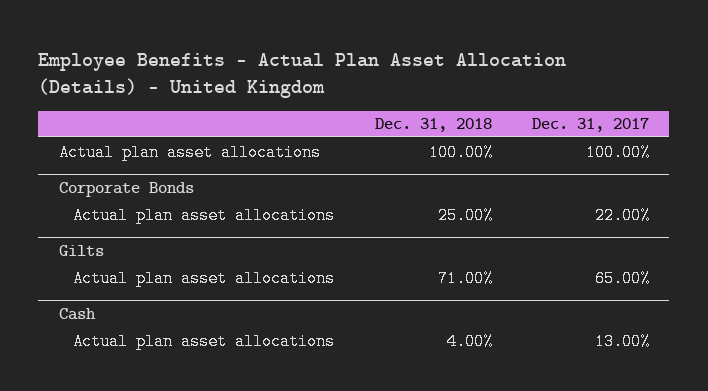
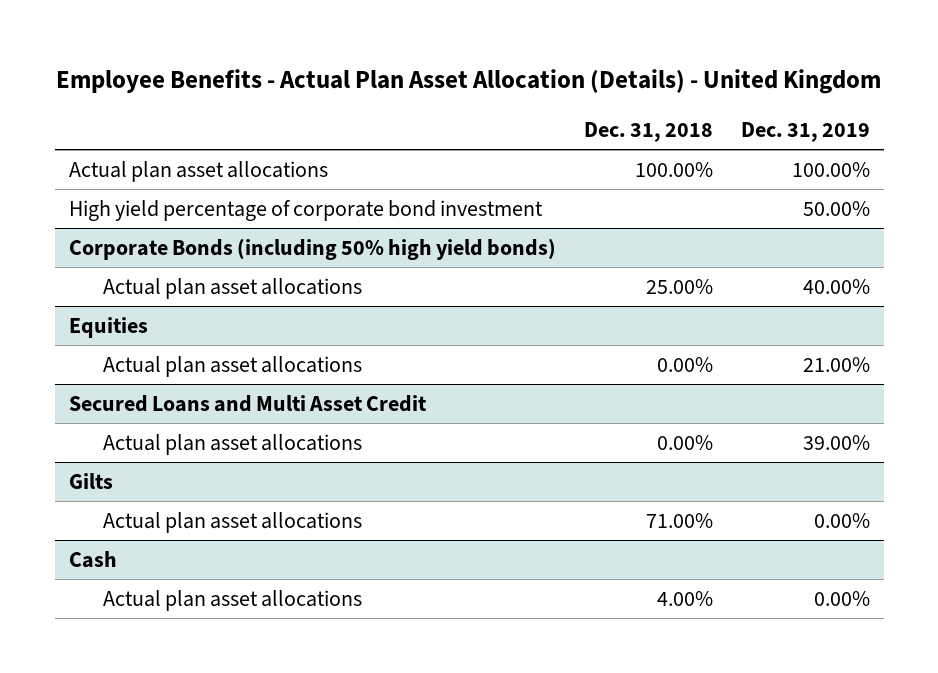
[532,118,650,133] Dec. 31, 2017 -> none
none -> [740,121,870,142] Dec. 31, 2019
none -> [68,199,543,221] High yield percentage of corporate bond investment
[58,182,194,198] Corporate Bonds -> [68,237,556,260] Corporate Bonds (including 50% high yield bonds)
none -> [68,316,148,338] Equities
none -> [102,355,362,377] Actual plan asset allocations
none -> [68,394,427,412] Secured Loans and Multi Asset Credit
none -> [102,433,362,455] Actual plan asset allocations

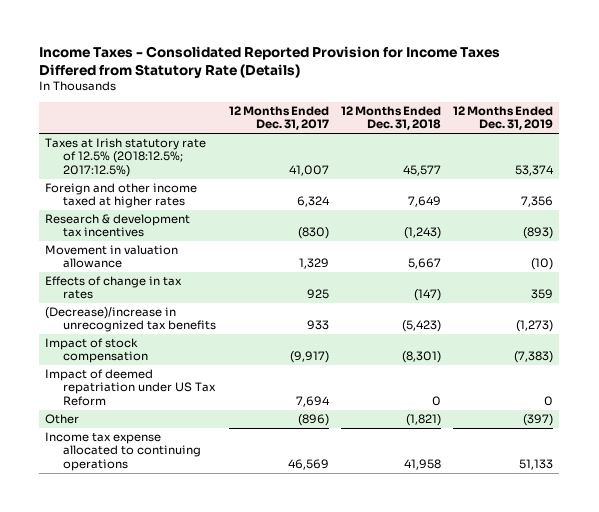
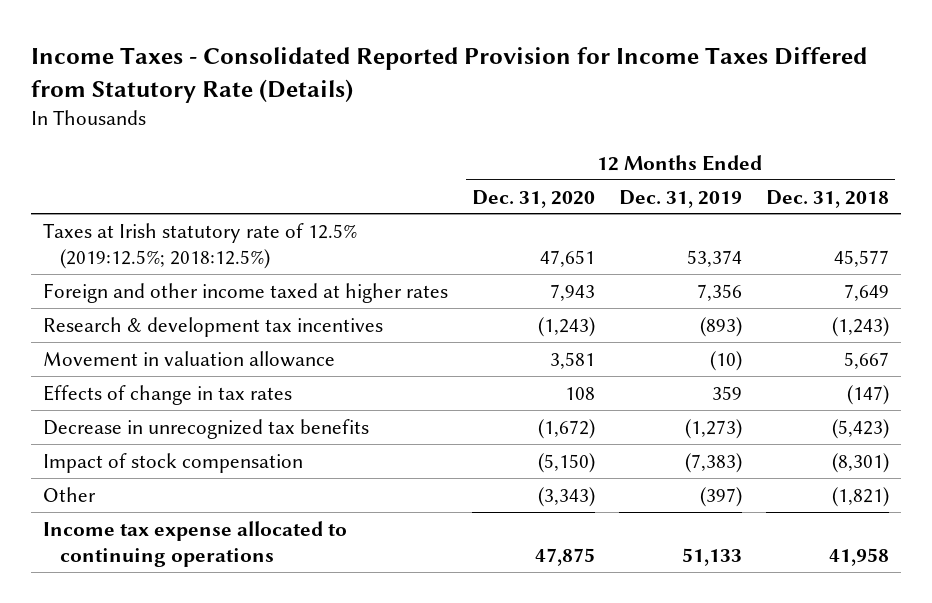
[228,105,329,131] 12 Months Ended Dec. 31, 2017 -> none
none -> [471,189,595,208] Dec. 31, 2020
[45,137,207,178] Taxes at Irish statutory rate of 12.5% (2018:12.5%; 2017:12.5%) -> [42,222,357,269] Taxes at Irish statutory rate of 12.5% (2019:12.5%; 2018:12.5%)
[45,306,217,333] (Decrease)/increase in unrecognized tax benefits -> [42,418,369,439] Decrease in unrecognized tax benefits
[45,368,217,407] Impact of deemed repatriation under US Tax Reform -> none

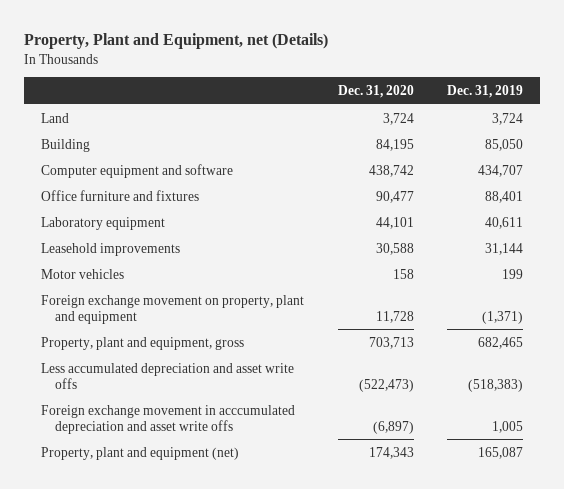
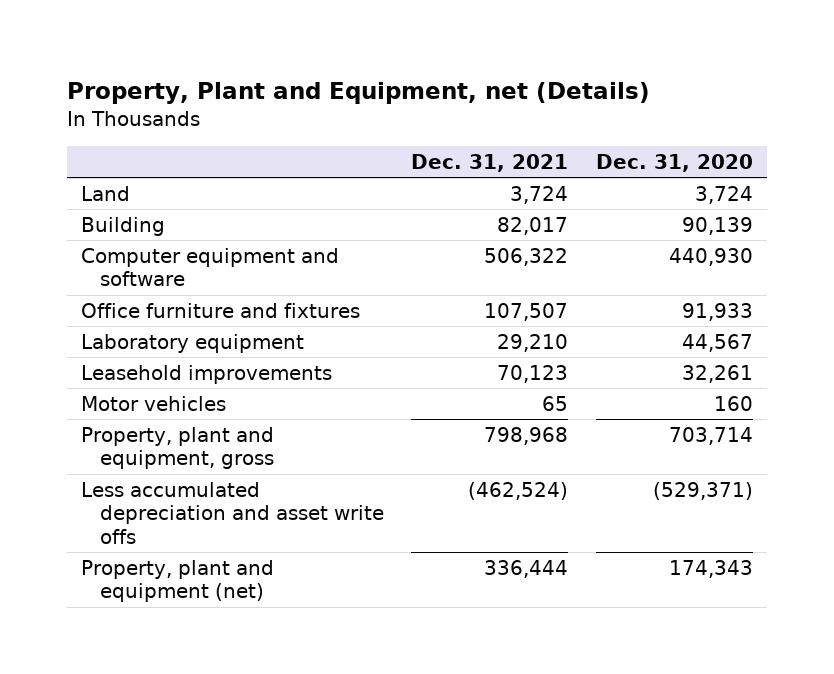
[447,85,524,99] Dec. 31, 2019 -> none
none -> [411,154,569,173] Dec. 31, 2021
[40,294,304,324] Foreign exchange movement on property, plant and equipment -> none
[40,404,295,434] Foreign exchange movement in acccumulated depreciation and asset write offs -> none
[375,138,414,151] 84,195 -> [682,216,754,235] 90,139
[368,164,414,177] 438,742 -> [669,247,754,266] 440,930
[375,190,414,203] 90,477 -> [682,302,754,321] 91,933
[375,216,414,229] 44,101 -> [682,333,754,352] 44,567
[375,242,414,255] 30,588 -> [682,364,754,383] 32,261
[392,268,414,279] 158 -> [714,395,754,411] 160
[368,336,414,349] 703,713 -> [669,426,754,445] 703,714
[358,378,414,392] (522,473) -> [653,481,754,500] (529,371)

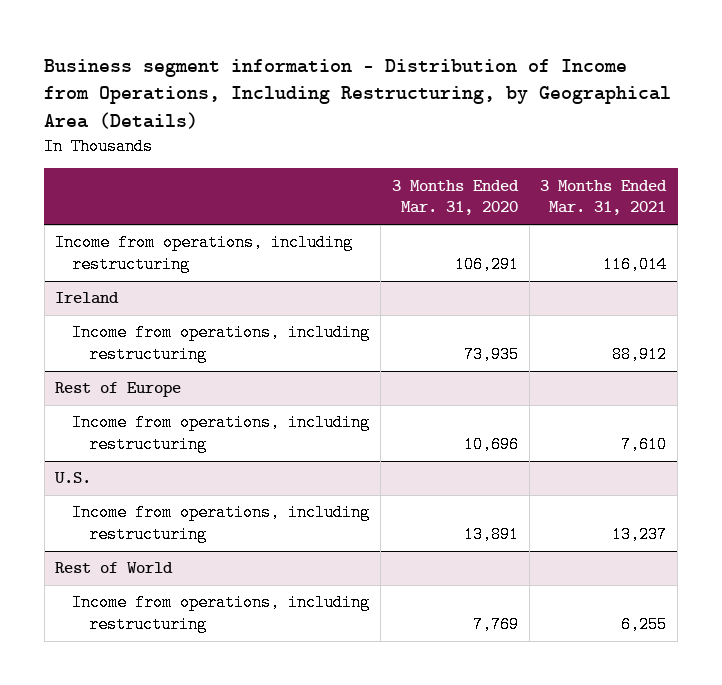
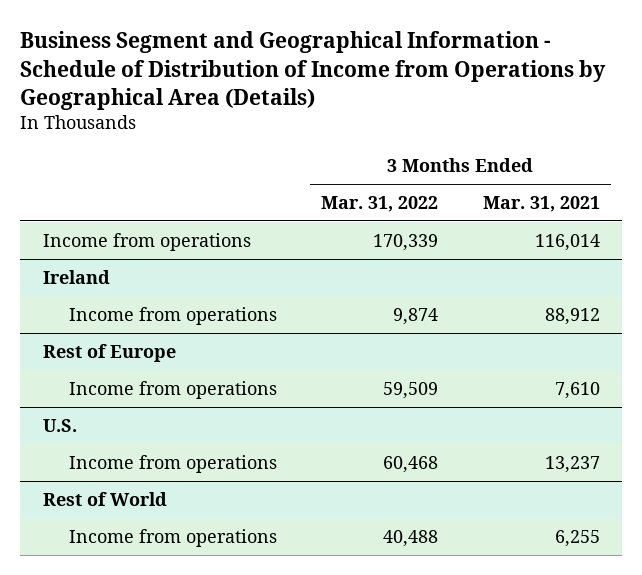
[44,58,672,129] Business segment information - Distribution of Income from Operations, Including Restructuring, by Geographical Area (Details) -> [20,31,607,110] Business Segment and Geographical Information - Schedule of Distribution of Income from Operations by Geographical Area (Details)
[391,179,519,216] 3 Months Ended Mar. 31, 2020 -> none
none -> [321,196,439,213] Mar. 31, 2022
[55,234,354,273] Income from operations, including restructuring -> [42,232,251,251] Income from operations
[72,324,371,363] Income from operations, including restructuring -> [68,306,277,325] Income from operations
[72,414,371,453] Income from operations, including restructuring -> [68,380,277,399] Income from operations
[72,504,371,543] Income from operations, including restructuring -> [68,454,277,473] Income from operations
[72,594,371,633] Income from operations, including restructuring -> [68,528,277,547] Income from operations

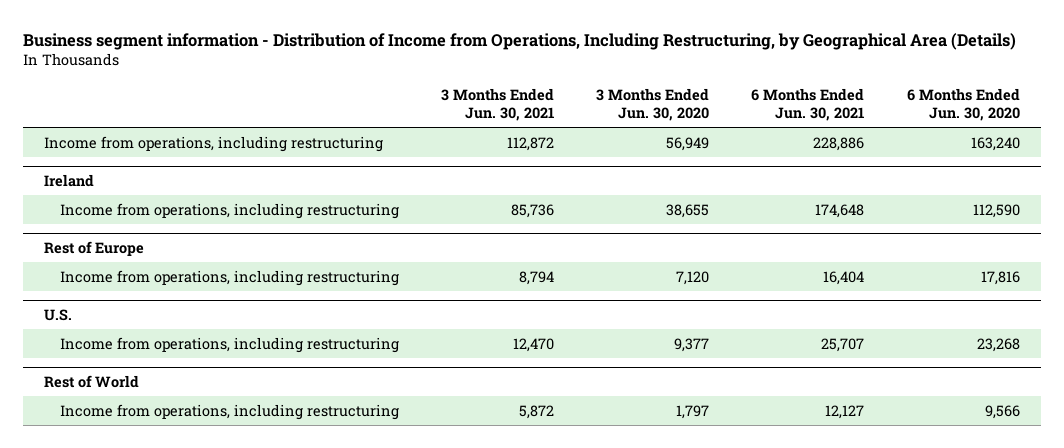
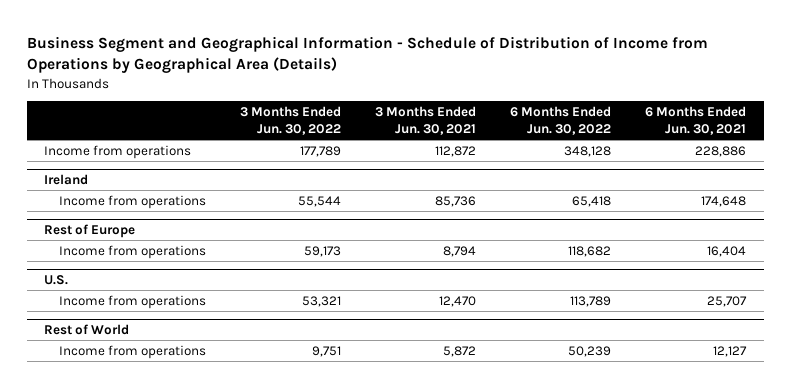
[23,32,1017,50] Business segment information - Distribution of Income from Operations, Including Restructuring, by Geographical Area (Details) -> [26,36,708,74] Business Segment and Geographical Information - Schedule of Distribution of Income from Operations by Geographical Area (Details)
[596,87,710,121] 3 Months Ended Jun. 30, 2020 -> none
[906,87,1020,121] 6 Months Ended Jun. 30, 2020 -> none
none -> [240,105,342,136] 3 Months Ended Jun. 30, 2022
none -> [510,105,612,136] 6 Months Ended Jun. 30, 2022
[44,135,384,152] Income from operations, including restructuring -> [43,144,191,159] Income from operations
[59,202,399,219] Income from operations, including restructuring -> [59,194,207,209] Income from operations
[59,269,399,286] Income from operations, including restructuring -> [59,244,207,259] Income from operations
[59,336,399,353] Income from operations, including restructuring -> [59,294,207,309] Income from operations
[59,403,399,420] Income from operations, including restructuring -> [59,344,207,359] Income from operations

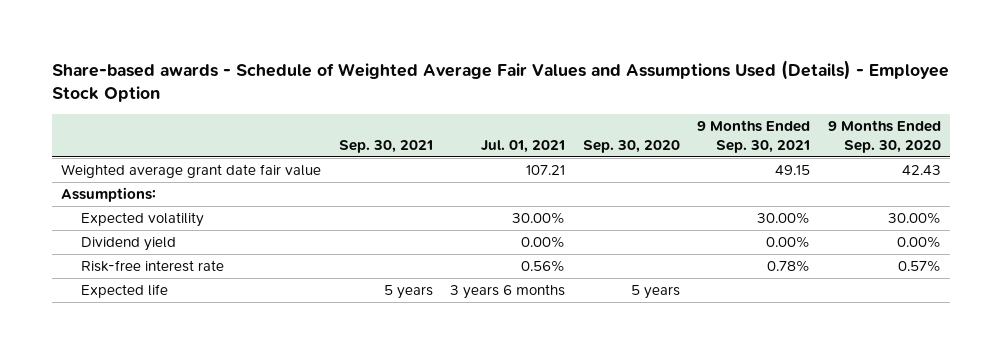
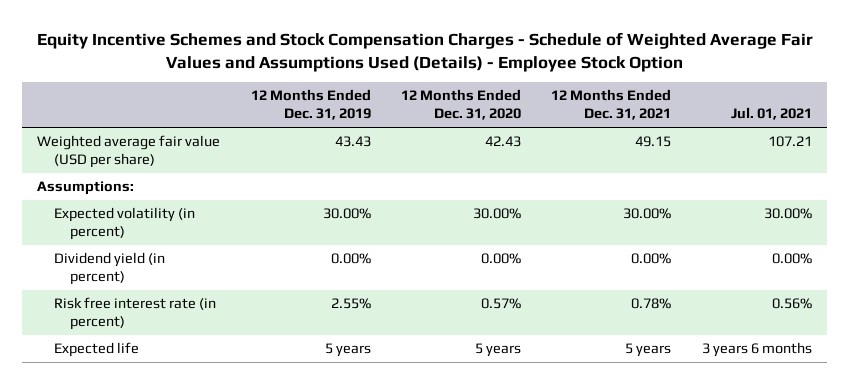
[52,59,950,103] Share-based awards - Schedule of Weighted Average Fair Values and Assumptions Used (Details) - Employee Stock Option -> [36,31,813,72] Equity Incentive Schemes and Stock Compensation Charges - Schedule of Weighted Average Fair Values and Assumptions Used (Details) - Employee Stock Option
[338,140,433,154] Sep. 30, 2021 -> none
[582,140,680,154] Sep. 30, 2020 -> none
[697,120,811,154] 9 Months Ended Sep. 30, 2021 -> none
[827,120,941,154] 9 Months Ended Sep. 30, 2020 -> none
none -> [250,89,371,121] 12 Months Ended Dec. 31, 2019
none -> [401,89,522,121] 12 Months Ended Dec. 31, 2020
none -> [551,89,672,121] 12 Months Ended Dec. 31, 2021
[61,164,322,179] Weighted average grant date fair value -> [37,135,221,169] Weighted average fair value (USD per share)
[80,212,204,228] Expected volatility -> [53,207,195,241] Expected volatility (in percent)
[80,237,176,252] Dividend yield -> [53,252,165,286] Dividend yield (in percent)
[80,260,224,273] Risk-free interest rate -> [53,297,216,331] Risk free interest rate (in percent)

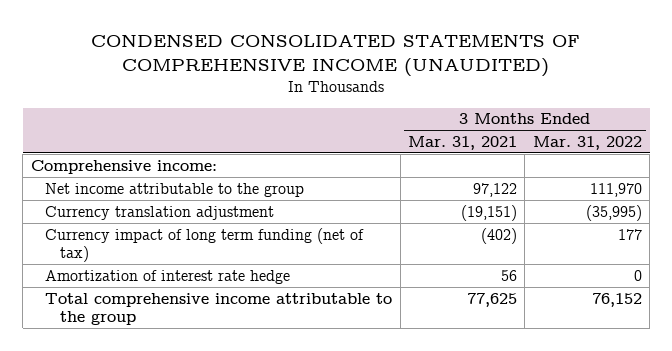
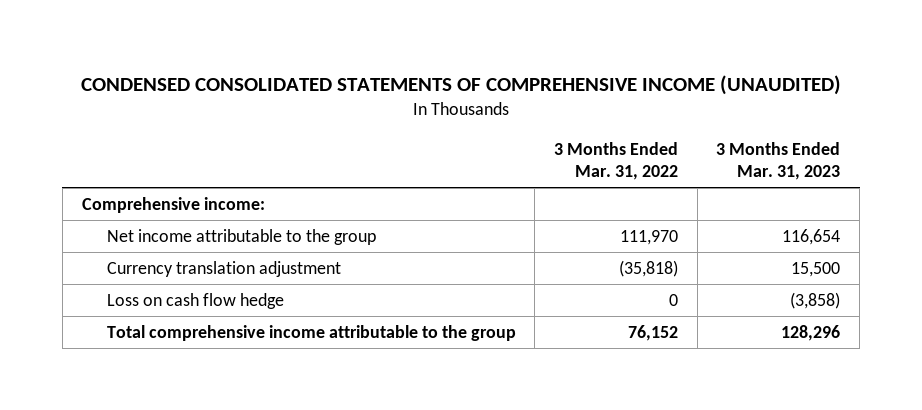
[407,136,517,151] Mar. 31, 2021 -> none
none -> [716,142,841,181] 3 Months Ended Mar. 31, 2023
[45,227,365,263] Currency impact of long term funding (net of tax) -> none
[585,204,642,221] (35,995) -> [619,259,679,277] (35,818)
[45,269,291,284] Amortization of interest rate hedge -> [106,292,284,309] Loss on cash flow hedge

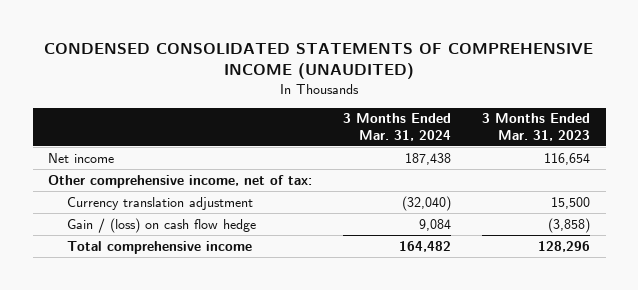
[554,142,679,181] 3 Months Ended Mar. 31, 2022 -> none
none -> [343,113,452,141] 3 Months Ended Mar. 31, 2024
[81,196,265,213] Comprehensive income: -> none
[106,228,376,245] Net income attributable to the group -> [48,152,115,163] Net income
none -> [48,174,313,188] Other comprehensive income, net of tax:
[106,292,284,309] Loss on cash flow hedge -> [67,217,257,233] Gain / (loss) on cash flow hedge
[106,324,516,341] Total comprehensive income attributable to the group -> [67,240,253,254] Total comprehensive income

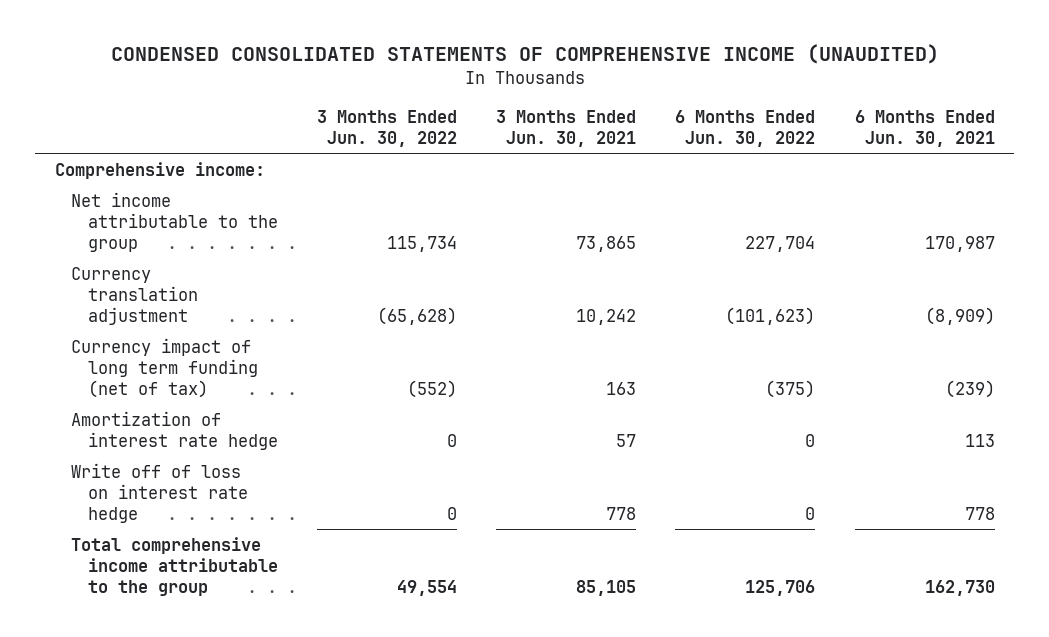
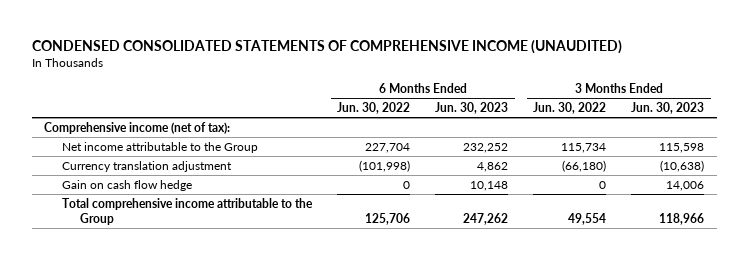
[496,110,637,148] 3 Months Ended Jun. 30, 2021 -> none
[854,110,995,148] 6 Months Ended Jun. 30, 2021 -> none
none -> [435,102,509,115] Jun. 30, 2023
none -> [631,102,705,115] Jun. 30, 2023
[71,337,258,398] Currency impact of long term funding (net of tax) -> none
[71,462,248,523] Write off of loss on interest rate hedge -> none
[54,161,265,179] Comprehensive income: -> [44,121,231,134] Comprehensive income (net of tax):
[71,191,278,252] Net income attributable to the group -> [62,141,259,153] Net income attributable to the Group
[376,306,457,325] (65,628) -> [562,159,607,172] (66,180)
[725,306,816,325] (101,623) -> [359,159,411,172] (101,998)
[71,410,278,450] Amortization of interest rate hedge -> [62,179,193,191] Gain on cash flow hedge
[71,536,278,596] Total comprehensive income attributable to the group -> [62,197,314,225] Total comprehensive income attributable to the Group

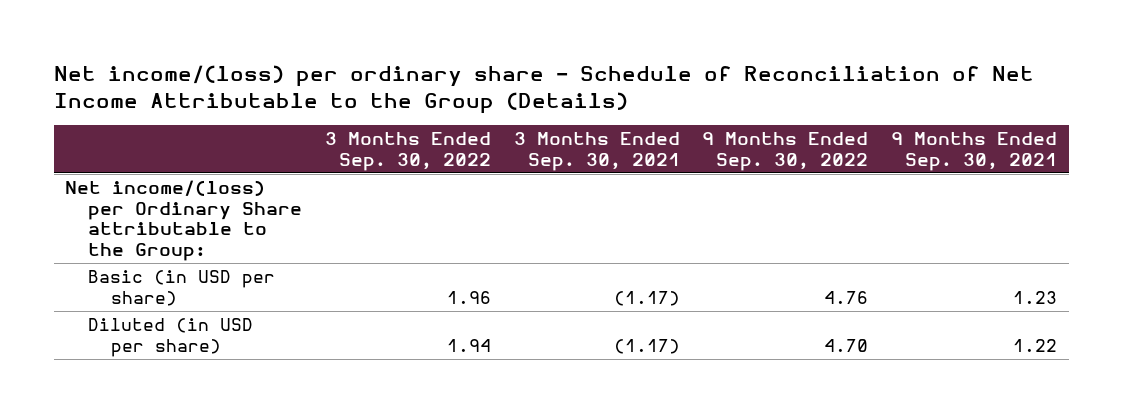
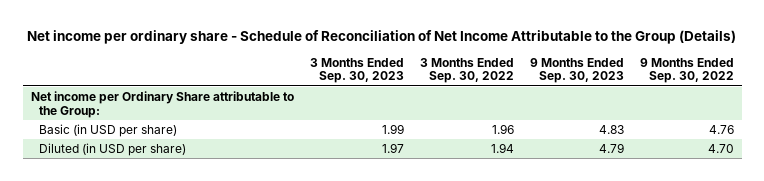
[53,64,1034,114] Net income/(loss) per ordinary share - Schedule of Reconciliation of Net Income Attributable to the Group (Details) -> [27,29,737,44] Net income per ordinary share - Schedule of Reconciliation of Net Income Attributable to the Group (Details)
[513,132,680,171] 3 Months Ended Sep. 30, 2021 -> none
[891,132,1058,171] 9 Months Ended Sep. 30, 2021 -> none
none -> [309,57,404,84] 3 Months Ended Sep. 30, 2023
none -> [529,57,624,84] 9 Months Ended Sep. 30, 2023
[65,180,302,261] Net income/(loss) per Ordinary Share attributable to the Group: -> [30,91,294,118] Net income per Ordinary Share attributable to the Group:

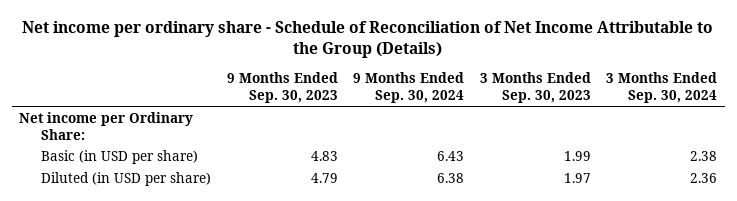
[419,57,514,84] 3 Months Ended Sep. 30, 2022 -> none
[639,57,734,84] 9 Months Ended Sep. 30, 2022 -> none
none -> [353,72,465,104] 9 Months Ended Sep. 30, 2024
none -> [606,72,718,104] 3 Months Ended Sep. 30, 2024
[30,91,294,118] Net income per Ordinary Share attributable to the Group: -> [19,111,194,140] Net income per Ordinary Share:

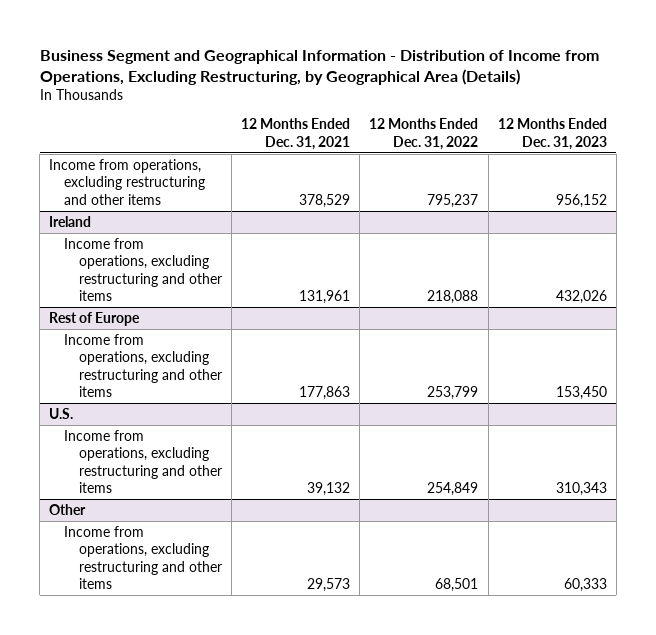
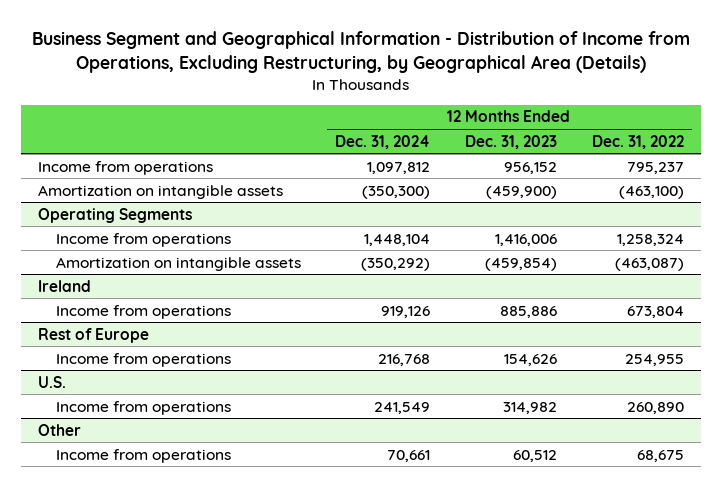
[241,118,351,150] 12 Months Ended Dec. 31, 2021 -> none
none -> [335,134,431,149] Dec. 31, 2024
[49,159,206,205] Income from operations, excluding restructuring and other items -> [38,160,214,175] Income from operations
none -> [38,184,284,199] Amortization on intangible assets
none -> [38,207,193,223] Operating Segments
none -> [55,232,231,247] Income from operations
none -> [55,256,301,271] Amortization on intangible assets
[64,238,223,301] Income from operations, excluding restructuring and other items -> none
none -> [55,304,231,319] Income from operations
[64,334,223,397] Income from operations, excluding restructuring and other items -> none
none -> [55,352,231,367] Income from operations
[64,430,223,493] Income from operations, excluding restructuring and other items -> none
none -> [55,400,231,415] Income from operations
[64,526,223,589] Income from operations, excluding restructuring and other items -> none
none -> [55,448,231,463] Income from operations

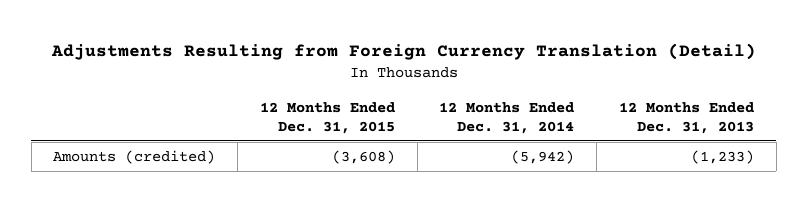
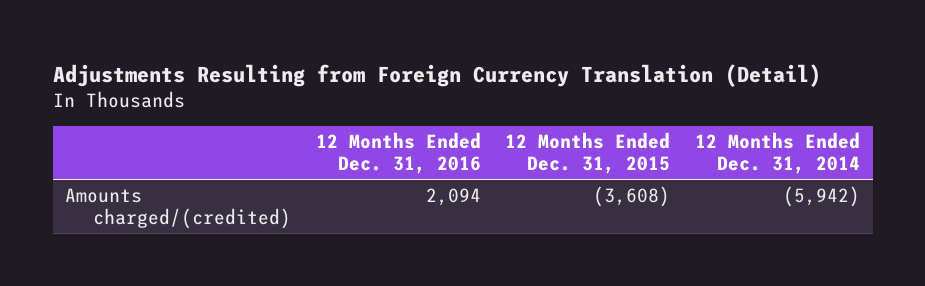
[618,101,754,135] 12 Months Ended Dec. 31, 2013 -> none
none -> [315,131,481,175] 12 Months Ended Dec. 31, 2016
[53,150,216,165] Amounts (credited) -> [65,188,291,230] Amounts charged/(credited)

